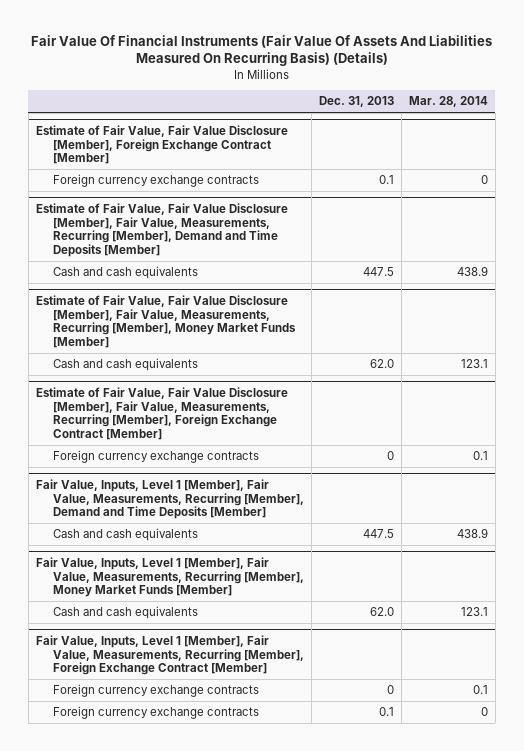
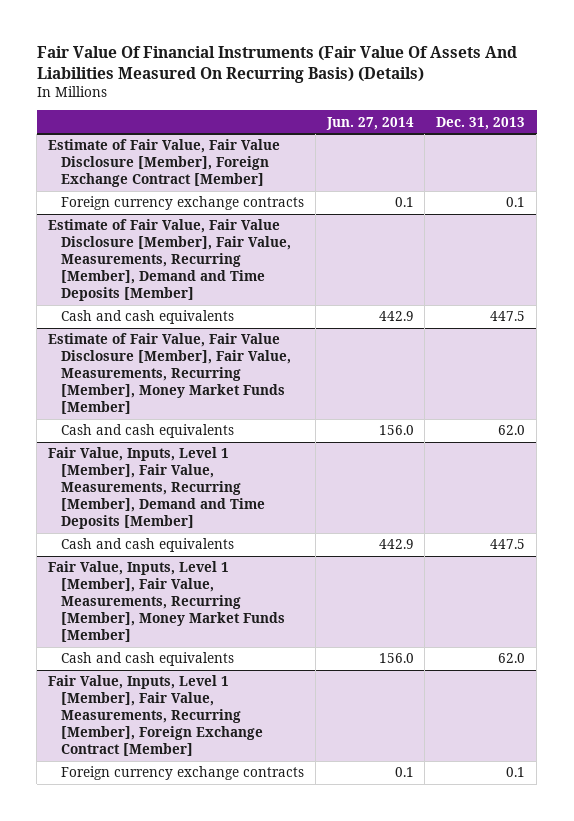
[408,96,488,108] Mar. 28, 2014 -> none
none -> [325,116,414,130] Jun. 27, 2014
[35,387,288,441] Estimate of Fair Value, Fair Value Disclosure [Member], Fair Value, Measurements, Recurring [Member], Foreign Exchange Contract [Member] -> none
[53,450,260,464] Foreign currency exchange contracts -> none
[53,684,260,698] Foreign currency exchange contracts -> none

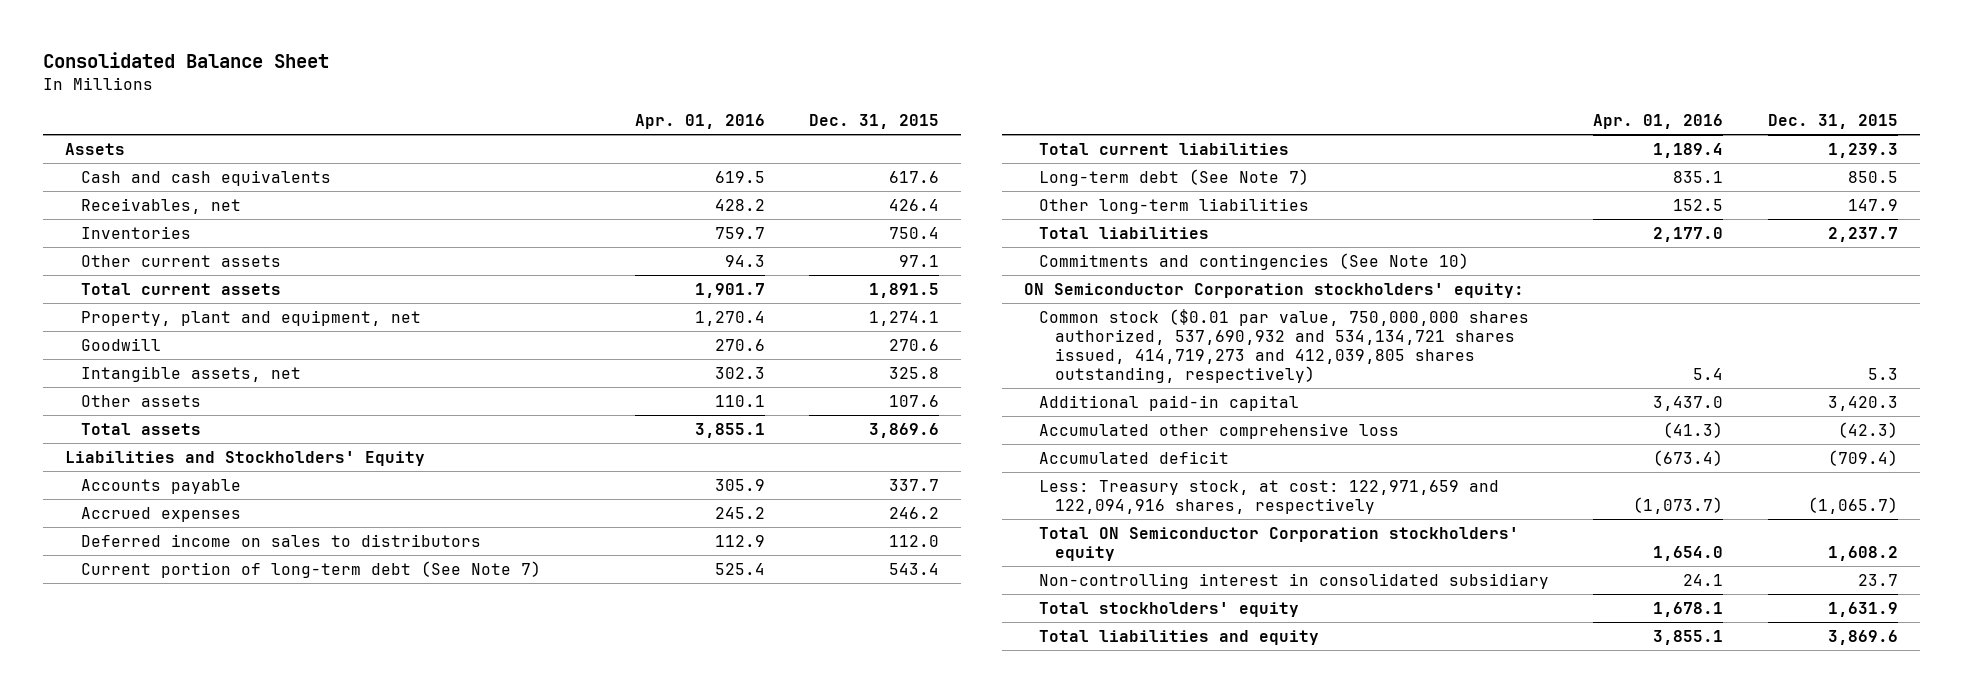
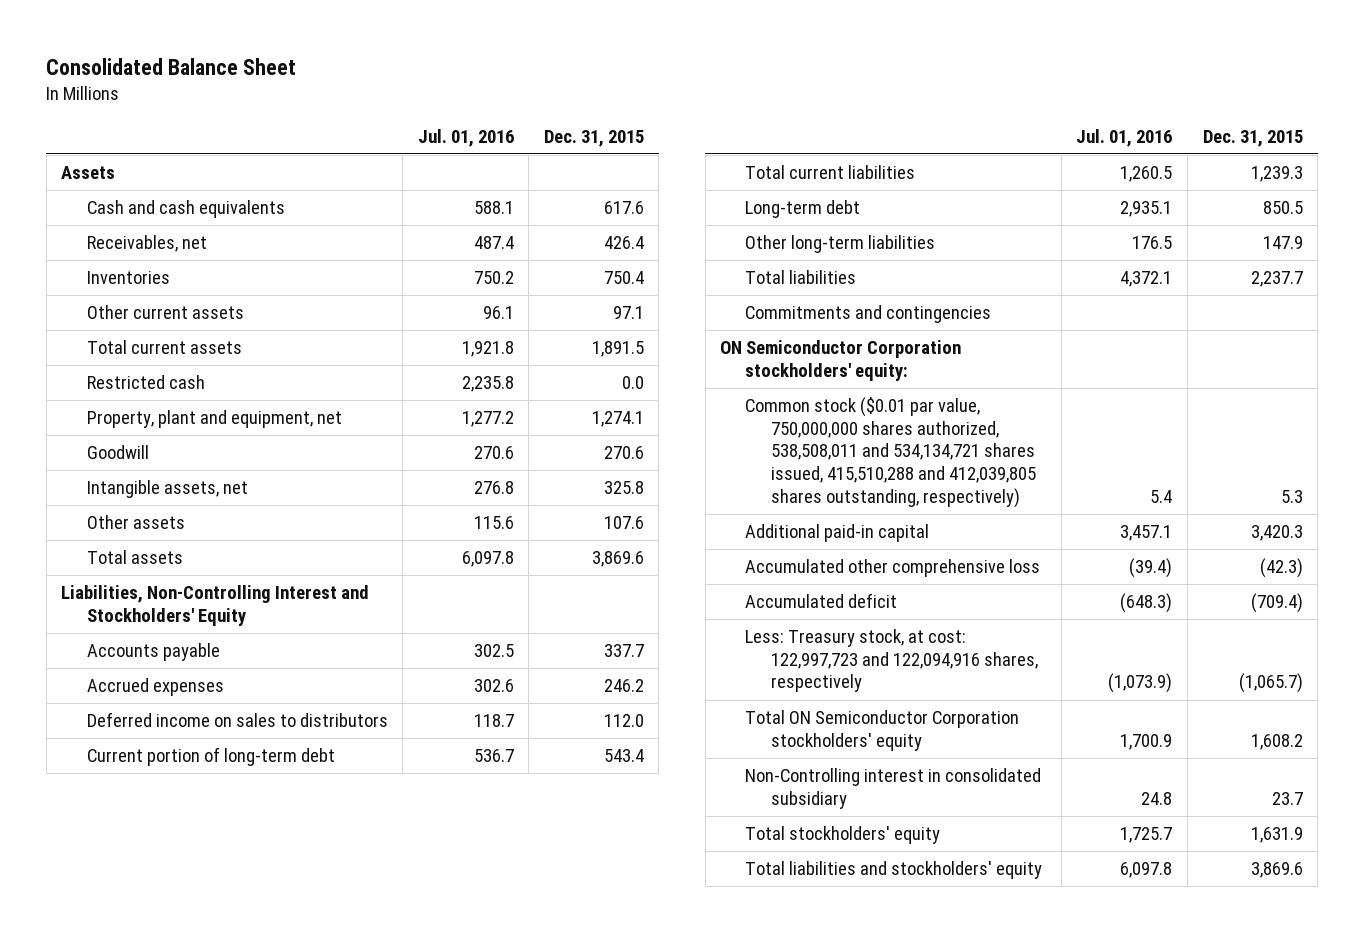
[634,114,765,130] Apr. 01, 2016 -> none
none -> [417,128,514,147] Jul. 01, 2016
none -> [86,375,205,390] Restricted cash
[65,450,426,466] Liabilities and Stockholders' Equity -> [61,585,370,626] Liabilities, Non-Controlling Interest and Stockholders' Equity
[80,560,541,578] Current portion of long-term debt (See Note 7) -> [86,747,335,767] Current portion of long-term debt
[1039,168,1310,186] Long-term debt (See Note 7) -> [745,200,861,219] Long-term debt
[1039,252,1470,270] Commitments and contingencies (See Note 10) -> [745,305,992,324] Commitments and contingencies
[1039,308,1530,384] Common stock ($0.01 par value, 750,000,000 shares authorized, 537,690,932 and 534,134,721 shares issued, 414,719,273 and 412,039,805 shares outstanding, respectively) -> [745,397,1036,508] Common stock ($0.01 par value, 750,000,000 shares authorized, 538,508,011 and 534,134,721 shares issued, 415,510,288 and 412,039,805 shares outstanding, respectively)
[1039,479,1500,514] Less: Treasury stock, at cost: 122,971,659 and 122,094,916 shares, respectively -> [745,629,1038,693] Less: Treasury stock, at cost: 122,997,723 and 122,094,916 shares, respectively
[1039,572,1550,589] Non-controlling interest in consolidated subsidiary -> [745,768,1042,809] Non-Controlling interest in consolidated subsidiary
[1039,629,1320,645] Total liabilities and equity -> [745,861,1043,880] Total liabilities and stockholders' equity

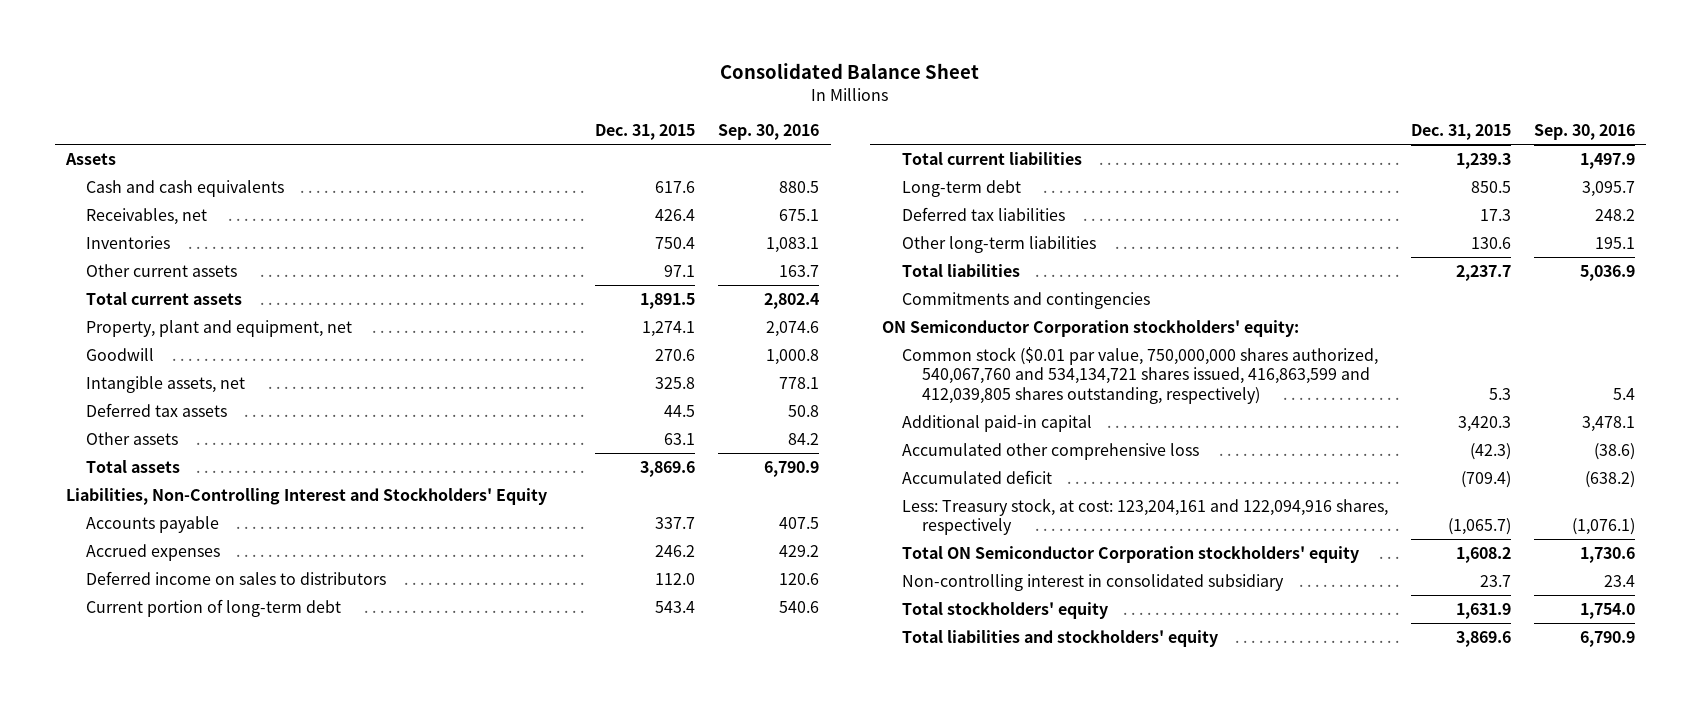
[417,128,514,147] Jul. 01, 2016 -> none
none -> [718,124,820,141] Sep. 30, 2016
[86,375,205,390] Restricted cash -> none
none -> [86,402,228,417] Deferred tax assets
[603,516,644,530] 107.6 -> [664,432,696,445] 63.1
none -> [901,206,1065,221] Deferred tax liabilities
[1262,236,1303,250] 147.9 -> [1470,236,1511,249] 130.6
[745,397,1036,508] Common stock ($0.01 par value, 750,000,000 shares authorized, 538,508,011 and 534,134,721 shares issued, 415,510,288 and 412,039,805 shares outstanding, respectively) -> [901,346,1378,404] Common stock ($0.01 par value, 750,000,000 shares authorized, 540,067,760 and 534,134,721 shares issued, 416,863,599 and 412,039,805 shares outstanding, respectively)
[745,629,1038,693] Less: Treasury stock, at cost: 122,997,723 and 122,094,916 shares, respectively -> [901,497,1388,536] Less: Treasury stock, at cost: 123,204,161 and 122,094,916 shares, respectively
[745,768,1042,809] Non-Controlling interest in consolidated subsidiary -> [901,573,1284,591] Non-controlling interest in consolidated subsidiary

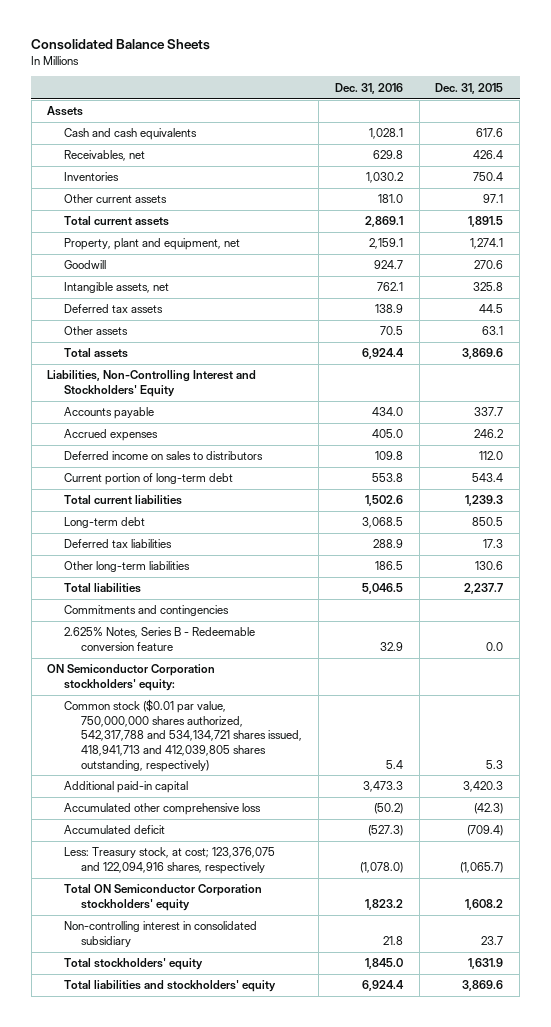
[720,63,980,80] Consolidated Balance Sheet -> [31,39,211,51] Consolidated Balance Sheets
[718,124,820,141] Sep. 30, 2016 -> none
none -> [334,82,403,94] Dec. 31, 2016
none -> [64,627,256,651] 2.625% Notes, Series B - Redeemable conversion feature
[901,346,1378,404] Common stock ($0.01 par value, 750,000,000 shares authorized, 540,067,760 and 534,134,721 shares issued, 416,863,599 and 412,039,805 shares outstanding, respectively) -> [64,699,303,772] Common stock ($0.01 par value, 750,000,000 shares authorized, 542,317,788 and 534,134,721 shares issued, 418,941,713 and 412,039,805 shares outstanding, respectively)
[901,497,1388,536] Less: Treasury stock, at cost: 123,204,161 and 122,094,916 shares, respectively -> [64,847,276,874] Less: Treasury stock, at cost; 123,376,075 and 122,094,916 shares, respectively

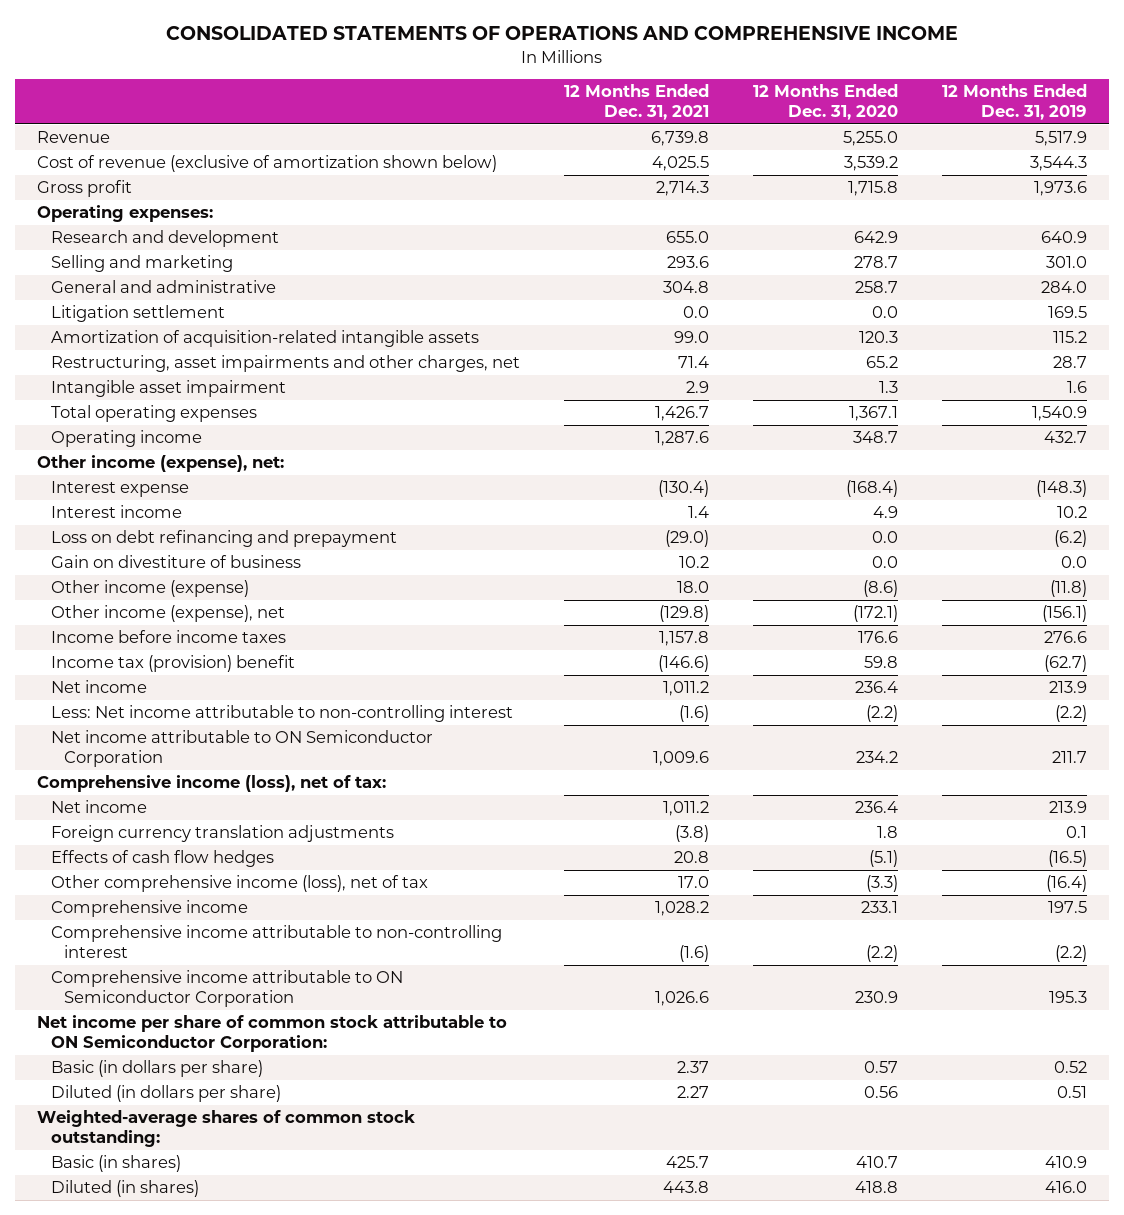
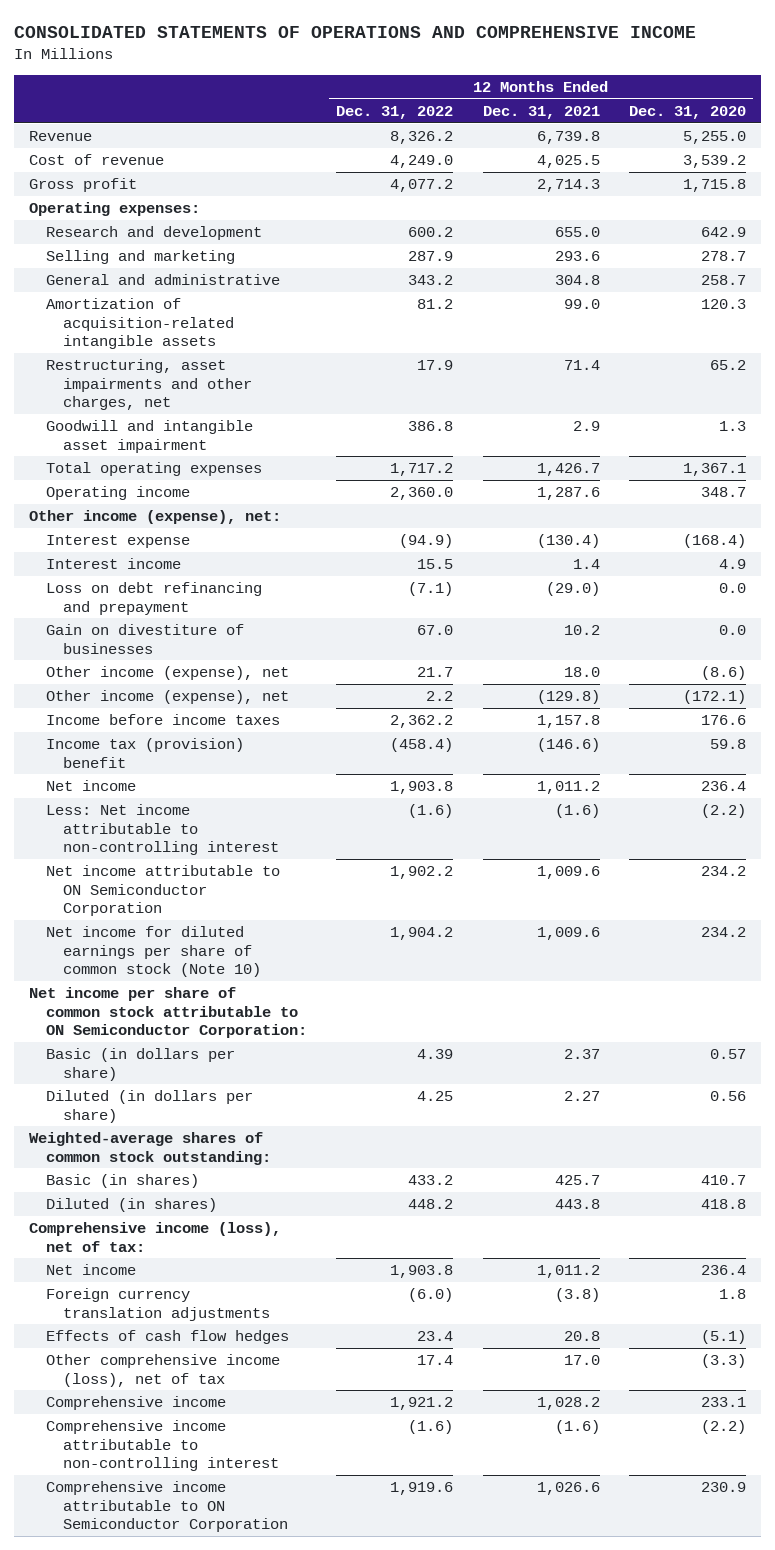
[941,84,1087,120] 12 Months Ended Dec. 31, 2019 -> none
none -> [336,105,454,119] Dec. 31, 2022
[36,155,497,173] Cost of revenue (exclusive of amortization shown below) -> [28,154,164,166] Cost of revenue
[50,305,225,323] Litigation settlement -> none
[50,380,286,398] Intangible asset impairment -> [46,420,254,453] Goodwill and intangible asset impairment
[50,555,301,569] Gain on divestiture of business -> [46,624,245,654] Gain on divestiture of businesses
[50,580,249,598] Other income (expense) -> [46,666,290,681] Other income (expense), net
none -> [46,926,262,977] Net income for diluted earnings per share of common stock (Note 10)
[36,1015,507,1052] Net income per share of common stock attributable to ON Semiconductor Corporation: -> [28,987,308,1038] Net income per share of common stock attributable to ON Semiconductor Corporation:
[50,1060,263,1078] Basic (in dollars per share) -> [46,1048,236,1081] Basic (in dollars per share)
[50,1085,281,1103] Diluted (in dollars per share) -> [46,1090,254,1123] Diluted (in dollars per share)
[36,1110,415,1147] Weighted-average shares of common stock outstanding: -> [28,1132,272,1165] Weighted-average shares of common stock outstanding:
[50,1155,181,1173] Basic (in shares) -> [46,1174,200,1189] Basic (in shares)
[50,1180,199,1198] Diluted (in shares) -> [46,1198,218,1213] Diluted (in shares)

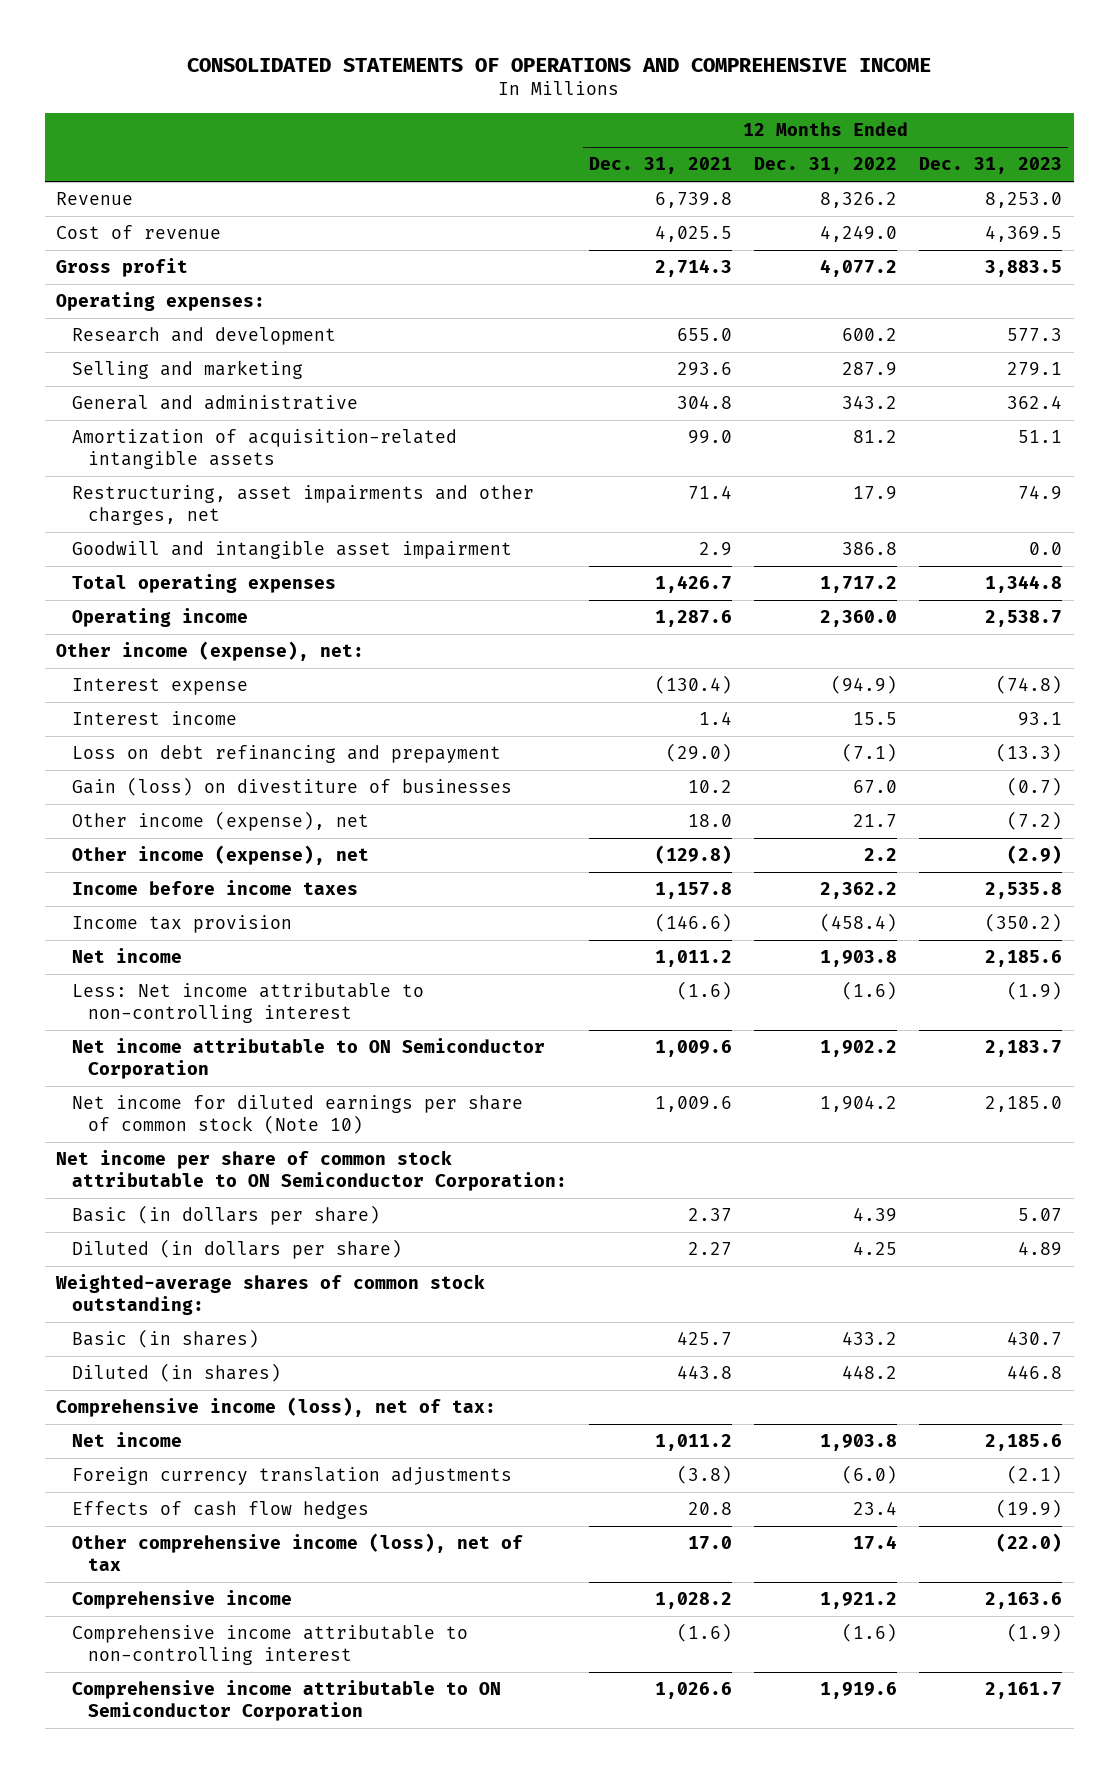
[628,105,746,119] Dec. 31, 2020 -> none
none -> [919,157,1063,175] Dec. 31, 2023
[46,624,245,654] Gain on divestiture of businesses -> [71,777,512,797] Gain (loss) on divestiture of businesses
[46,738,245,768] Income tax (provision) benefit -> [71,915,292,934] Income tax provision

